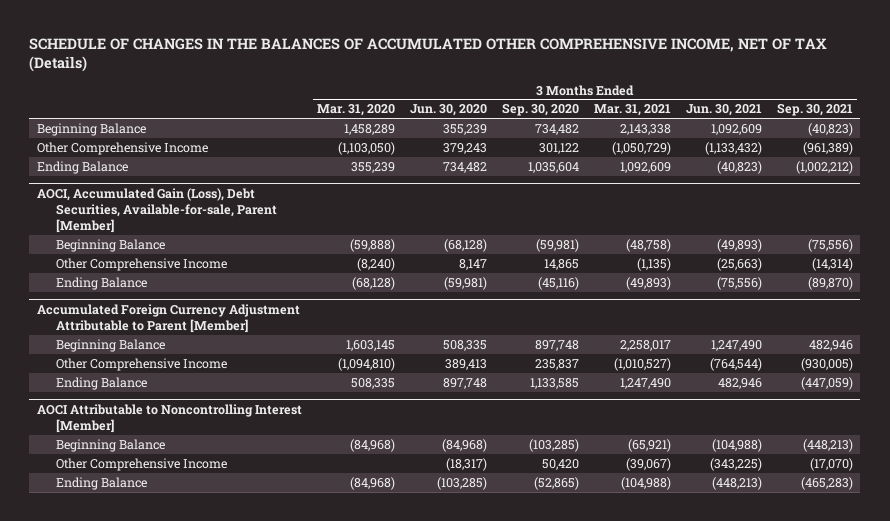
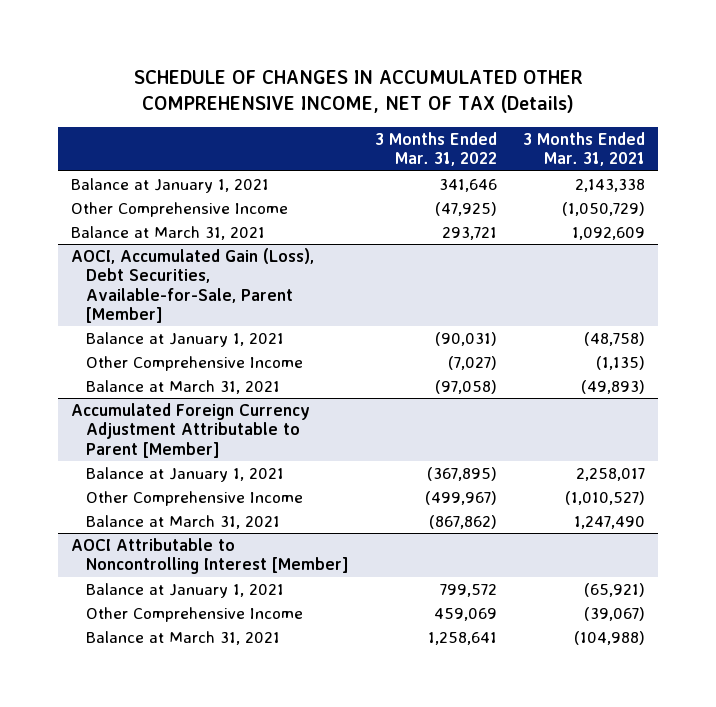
[29,37,828,73] SCHEDULE OF CHANGES IN THE BALANCES OF ACCUMULATED OTHER COMPREHENSIVE INCOME, NET OF TAX (Details) -> [134,69,584,114] SCHEDULE OF CHANGES IN ACCUMULATED OTHER COMPREHENSIVE INCOME, NET OF TAX (Details)
[316,104,395,117] Mar. 31, 2020 -> none
[409,104,487,117] Jun. 30, 2020 -> none
[501,103,579,117] Sep. 30, 2020 -> none
[685,104,762,117] Jun. 30, 2021 -> none
[776,103,853,117] Sep. 30, 2021 -> none
none -> [375,131,498,167] 3 Months Ended Mar. 31, 2022
[36,122,146,136] Beginning Balance -> [70,177,269,193] Balance at January 1, 2021
[36,160,128,174] Ending Balance -> [70,225,265,240] Balance at March 31, 2021
[36,187,277,233] AOCI, Accumulated Gain (Loss), Debt Securities, Available-for-sale, Parent [Member] -> [70,247,314,323] AOCI, Accumulated Gain (Loss), Debt Securities, Available-for-Sale, Parent [Member]
[55,238,165,252] Beginning Balance -> [86,331,285,347] Balance at January 1, 2021
[55,276,147,290] Ending Balance -> [86,379,281,394] Balance at March 31, 2021
[55,338,165,352] Beginning Balance -> [86,466,285,482] Balance at January 1, 2021
[55,376,147,390] Ending Balance -> [86,514,281,529] Balance at March 31, 2021
[55,438,165,452] Beginning Balance -> [86,582,285,598] Balance at January 1, 2021
[55,476,147,490] Ending Balance -> [86,630,281,645] Balance at March 31, 2021

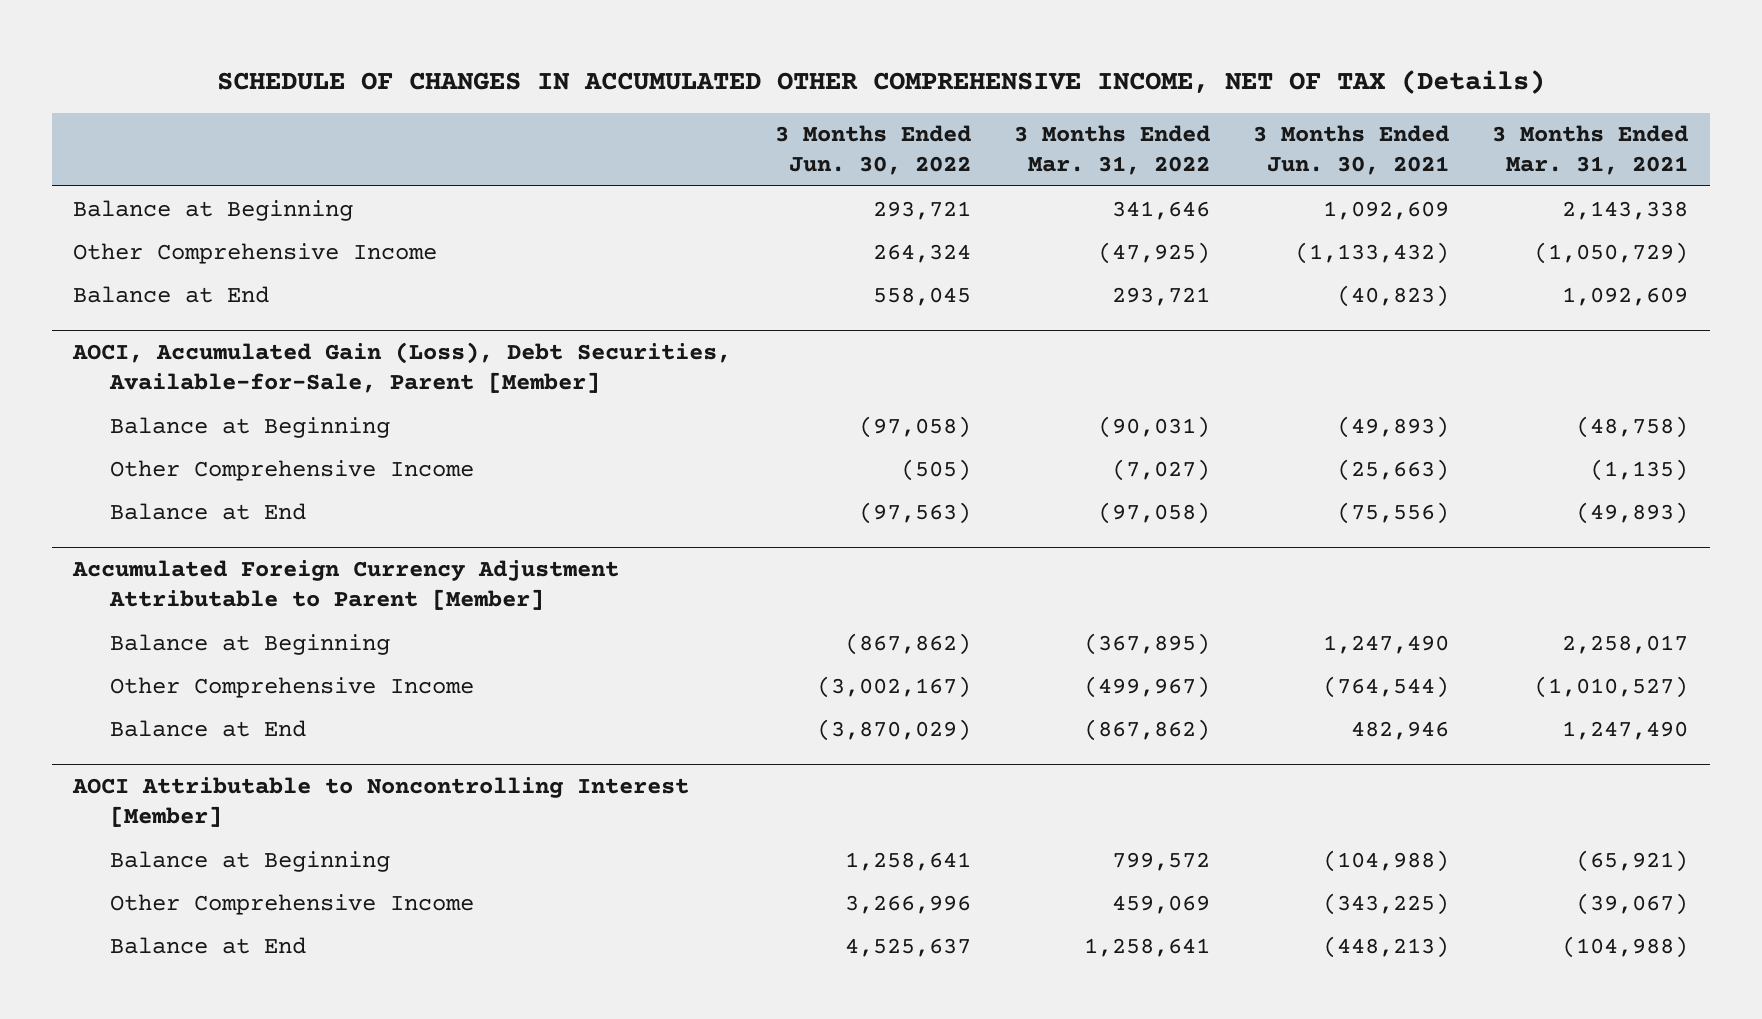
none -> [774,125,971,176] 3 Months Ended Jun. 30, 2022
none -> [1253,125,1450,176] 3 Months Ended Jun. 30, 2021
[70,177,269,193] Balance at January 1, 2021 -> [73,199,354,221] Balance at Beginning
[70,225,265,240] Balance at March 31, 2021 -> [73,285,270,303] Balance at End
[86,331,285,347] Balance at January 1, 2021 -> [109,416,390,438] Balance at Beginning
[86,379,281,394] Balance at March 31, 2021 -> [109,502,306,520] Balance at End
[86,466,285,482] Balance at January 1, 2021 -> [109,633,390,655] Balance at Beginning
[86,514,281,529] Balance at March 31, 2021 -> [109,719,306,737] Balance at End
[86,582,285,598] Balance at January 1, 2021 -> [109,850,390,872] Balance at Beginning
[86,630,281,645] Balance at March 31, 2021 -> [109,936,306,954] Balance at End

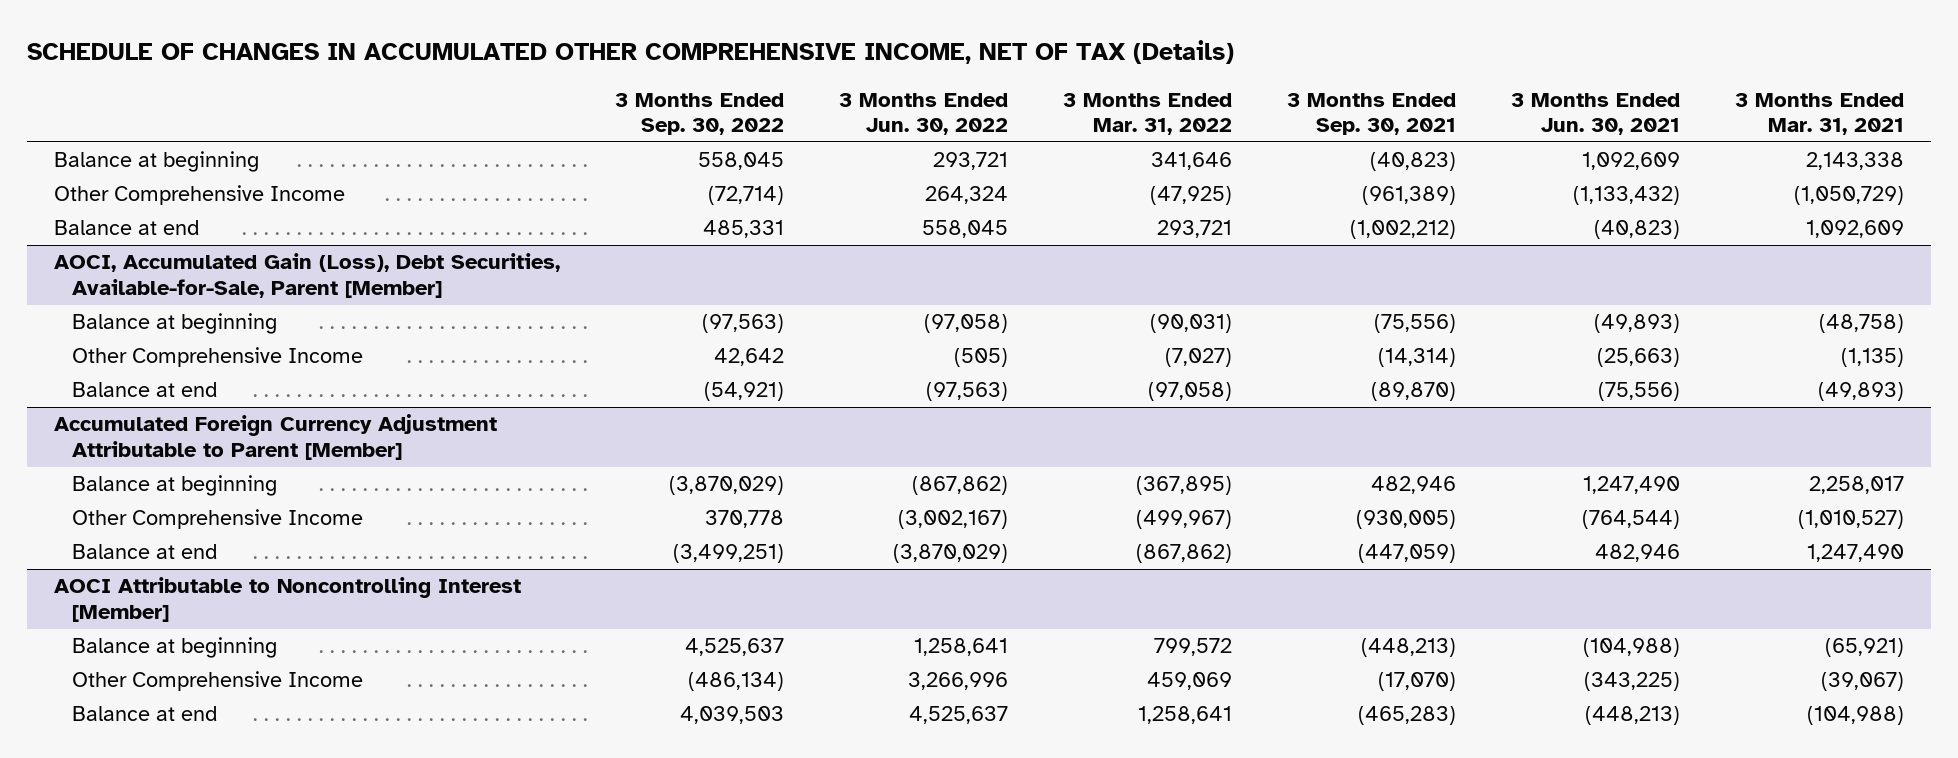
none -> [615,92,785,136] 3 Months Ended Sep. 30, 2022
none -> [1286,92,1456,136] 3 Months Ended Sep. 30, 2021
[73,199,354,221] Balance at Beginning -> [54,151,260,173] Balance at beginning
[73,285,270,303] Balance at End -> [54,220,200,236] Balance at end
[109,416,390,438] Balance at Beginning -> [71,313,277,335] Balance at beginning
[109,502,306,520] Balance at End -> [71,382,217,398] Balance at end
[109,633,390,655] Balance at Beginning -> [71,475,277,497] Balance at beginning
[109,719,306,737] Balance at End -> [71,544,217,560] Balance at end
[109,850,390,872] Balance at Beginning -> [71,637,277,659] Balance at beginning
[109,936,306,954] Balance at End -> [71,706,217,722] Balance at end

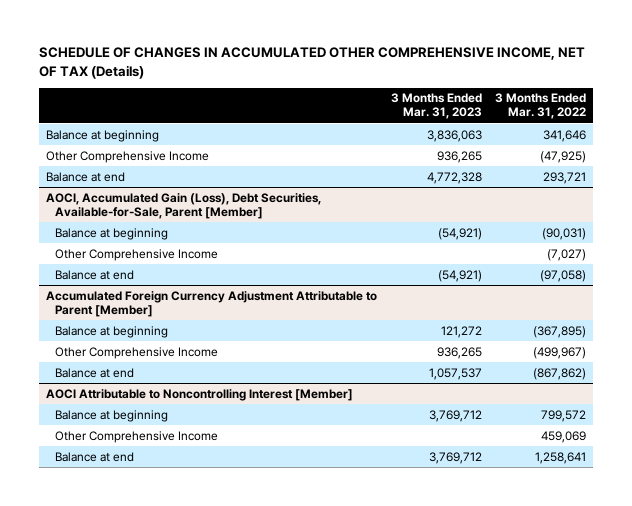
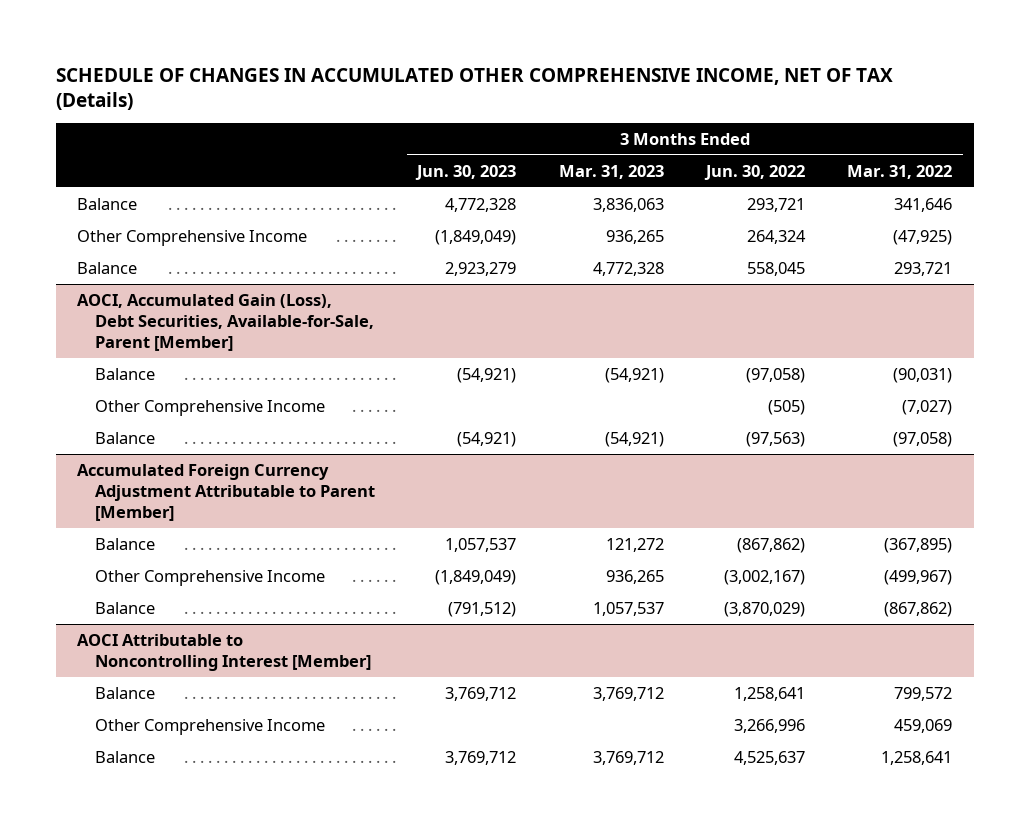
none -> [415,164,517,180] Jun. 30, 2023
none -> [704,164,806,180] Jun. 30, 2022
[45,129,159,142] Balance at beginning -> [77,197,138,210] Balance
[45,171,125,182] Balance at end -> [77,261,138,274] Balance
[55,227,169,240] Balance at beginning -> [94,367,155,380] Balance
[55,269,135,280] Balance at end -> [94,431,155,444] Balance
[55,325,169,338] Balance at beginning -> [94,537,155,550] Balance
[55,367,135,378] Balance at end -> [94,601,155,614] Balance
[55,409,169,422] Balance at beginning -> [94,686,155,699] Balance
[55,451,135,462] Balance at end -> [94,750,155,763] Balance

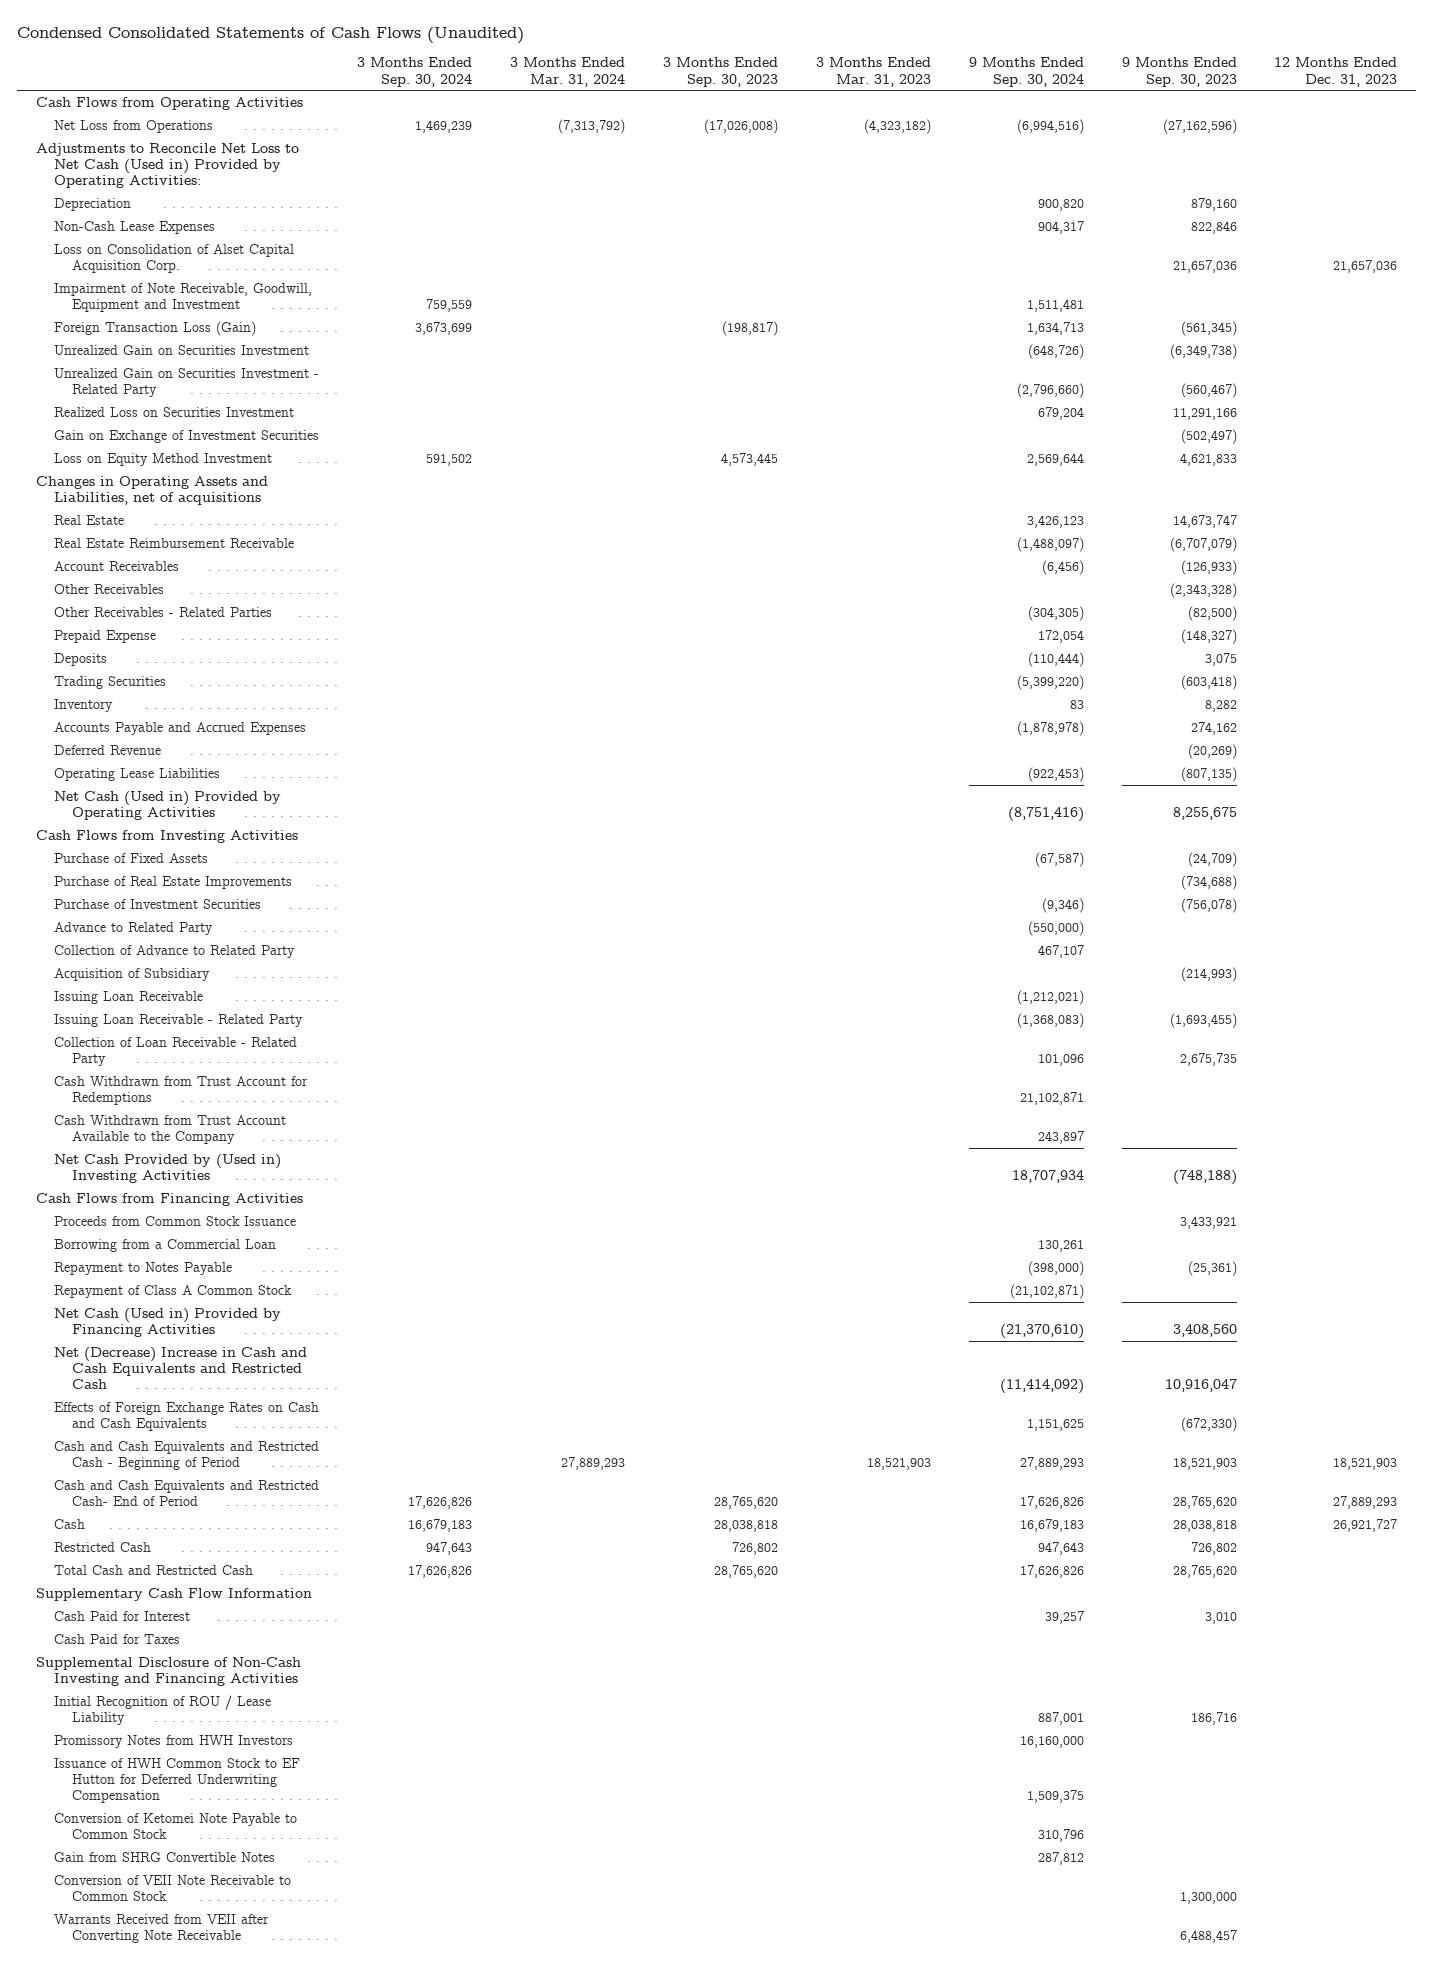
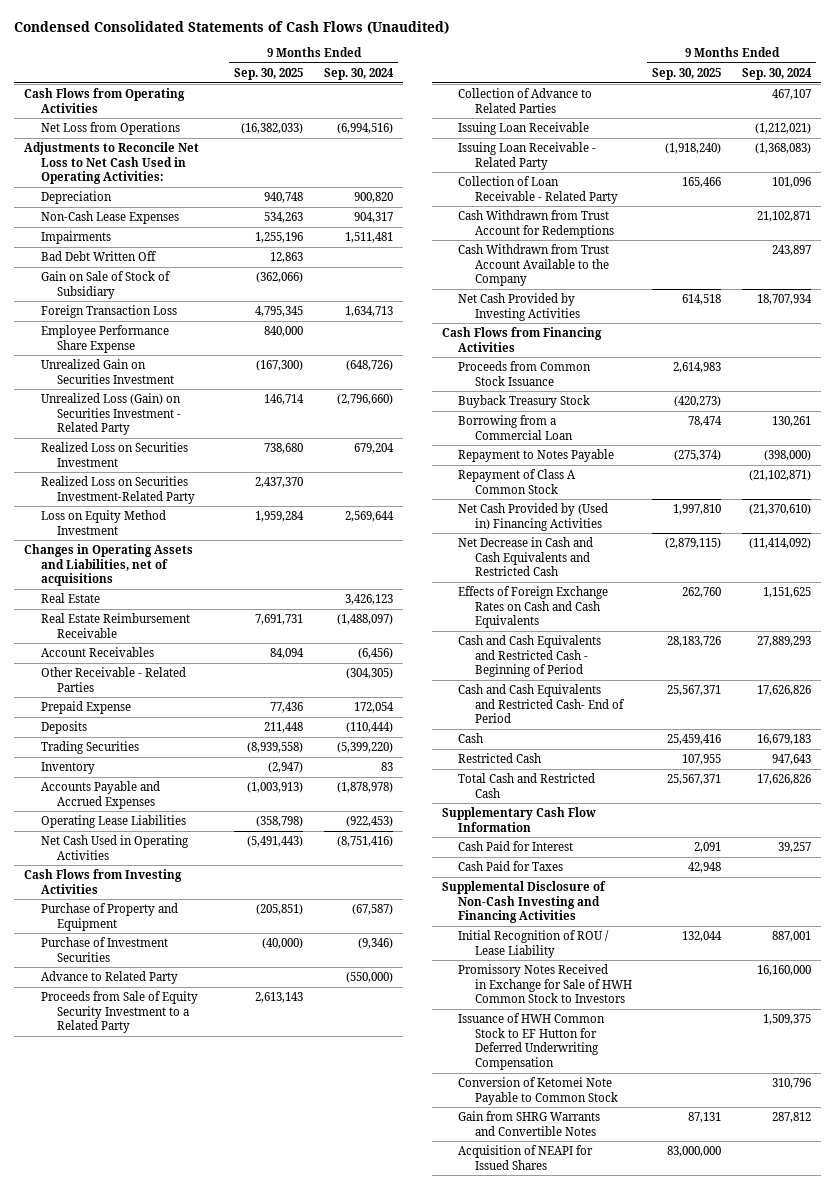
[357,57,473,87] 3 Months Ended Sep. 30, 2024 -> none
[510,57,626,87] 3 Months Ended Mar. 31, 2024 -> none
[662,57,778,87] 3 Months Ended Sep. 30, 2023 -> none
[815,57,931,87] 3 Months Ended Mar. 31, 2023 -> none
[1121,57,1237,87] 9 Months Ended Sep. 30, 2023 -> none
[1274,57,1398,87] 12 Months Ended Dec. 31, 2023 -> none
none -> [234,67,304,80] Sep. 30, 2025
[36,143,300,189] Adjustments to Reconcile Net Loss to Net Cash (Used in) Provided by Operating Activities: -> [23,142,199,185] Adjustments to Reconcile Net Loss to Net Cash Used in Operating Activities:
[54,244,295,274] Loss on Consolidation of Alset Capital Acquisition Corp. -> none
[54,283,313,313] Impairment of Note Receivable, Goodwill, Equipment and Investment -> [40,231,111,245] Impairments
none -> [40,251,157,262] Bad Debt Written Off
none -> [40,271,171,299] Gain on Sale of Stock of Subsidiary
[54,321,257,337] Foreign Transaction Loss (Gain) -> [40,305,177,319] Foreign Transaction Loss
none -> [40,325,169,353] Employee Performance Share Expense
[54,368,320,398] Unrealized Gain on Securities Investment - Related Party -> [40,393,182,436] Unrealized Loss (Gain) on Securities Investment - Related Party
[54,430,320,444] Gain on Exchange of Investment Securities -> none
none -> [40,476,196,504] Realized Loss on Securities Investment-Related Party
[54,584,165,595] Other Receivables -> none
[54,607,273,618] Other Receivables - Related Parties -> [40,667,186,692] Other Receivable - Related Parties
[54,745,162,756] Deferred Revenue -> none
[54,791,282,821] Net Cash (Used in) Provided by Operating Activities -> [40,835,189,860] Net Cash Used in Operating Activities
[54,876,293,890] Purchase of Real Estate Improvements -> none
[54,853,209,864] Purchase of Fixed Assets -> [40,903,178,931] Purchase of Property and Equipment
[54,968,211,982] Acquisition of Subsidiary -> none
none -> [40,991,198,1034] Proceeds from Sale of Equity Security Investment to a Related Party
[54,945,296,959] Collection of Advance to Related Party -> [458,88,593,113] Collection of Advance to Related Parties
[54,1154,282,1184] Net Cash Provided by (Used in) Investing Activities -> [458,293,581,321] Net Cash Provided by Investing Activities
none -> [458,395,591,409] Buyback Treasury Stock
[54,1308,282,1338] Net Cash (Used in) Provided by Financing Activities -> [458,503,609,531] Net Cash Provided by (Used in) Financing Activities
[54,1347,308,1390] Net (Decrease) Increase in Cash and Cash Equivalents and Restricted Cash -> [458,537,594,577] Net Decrease in Cash and Cash Equivalents and Restricted Cash
[54,1735,294,1749] Promissory Notes from HWH Investors -> [458,964,633,1004] Promissory Notes Received in Exchange for Sale of HWH Common Stock to Investors
[54,1875,292,1902] Conversion of VEII Note Receivable to Common Stock -> none
[54,1914,270,1944] Warrants Received from VEII after Converting Note Receivable -> none
[54,1852,276,1863] Gain from SHRG Convertible Notes -> [458,1111,601,1136] Gain from SHRG Warrants and Convertible Notes
none -> [458,1145,594,1170] Acquisition of NEAPI for Issued Shares

